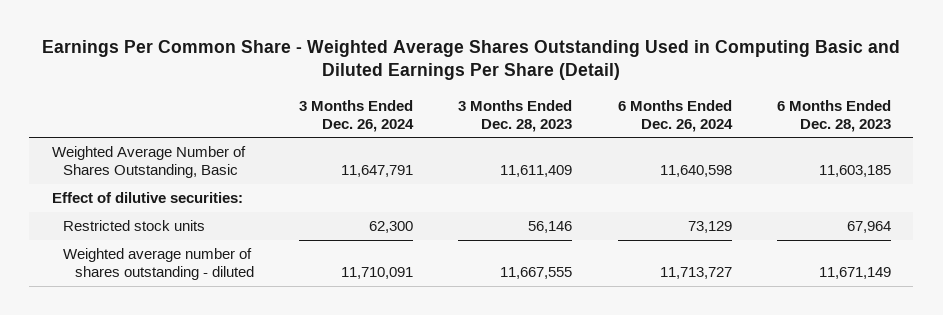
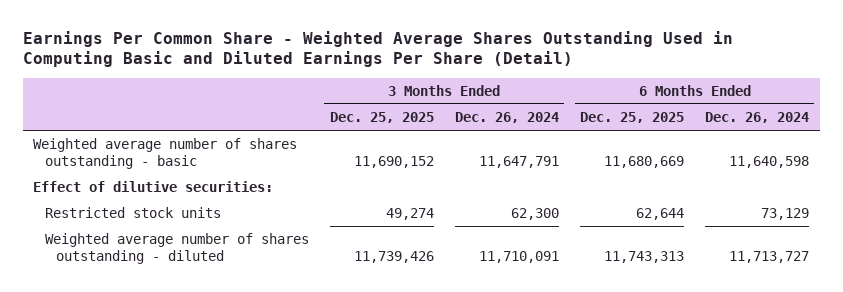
[458,99,573,132] 3 Months Ended Dec. 28, 2023 -> none
[776,99,891,132] 6 Months Ended Dec. 28, 2023 -> none
none -> [329,111,434,123] Dec. 25, 2025
none -> [579,111,684,123] Dec. 25, 2025
[52,146,247,179] Weighted Average Number of Shares Outstanding, Basic -> [33,138,298,169] Weighted average number of shares outstanding - basic

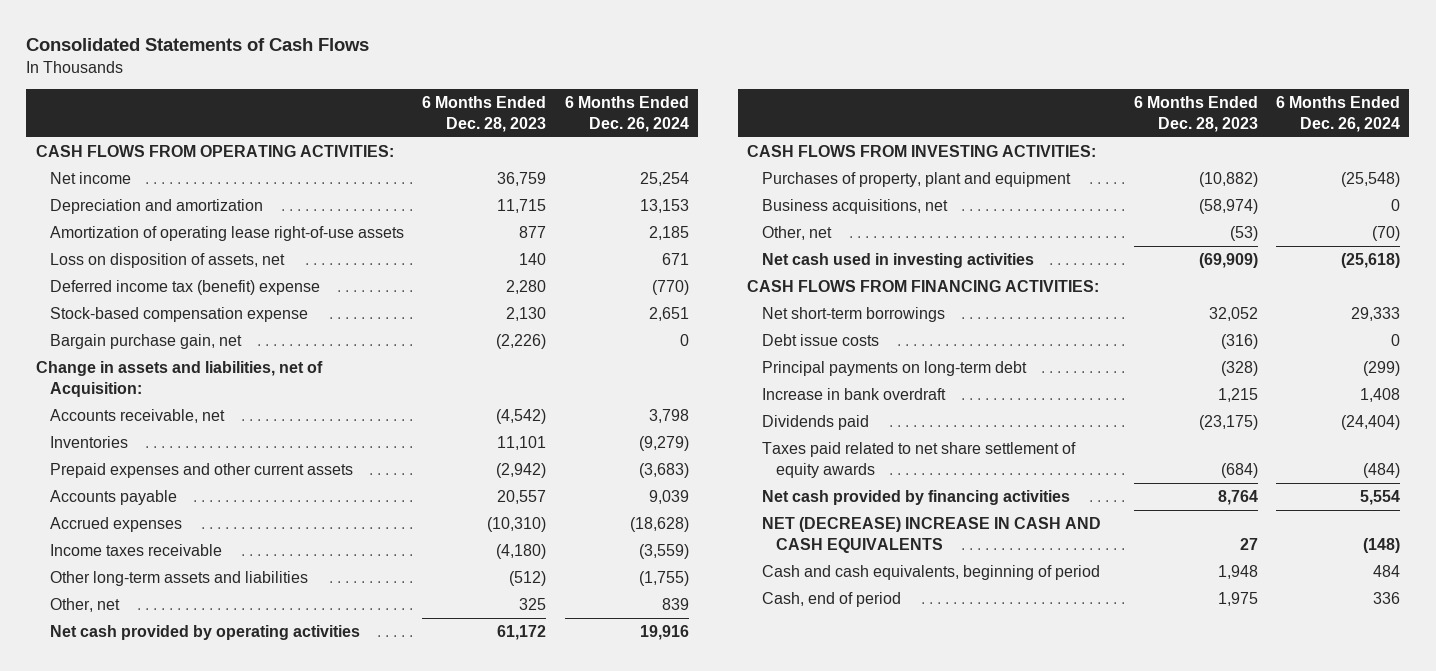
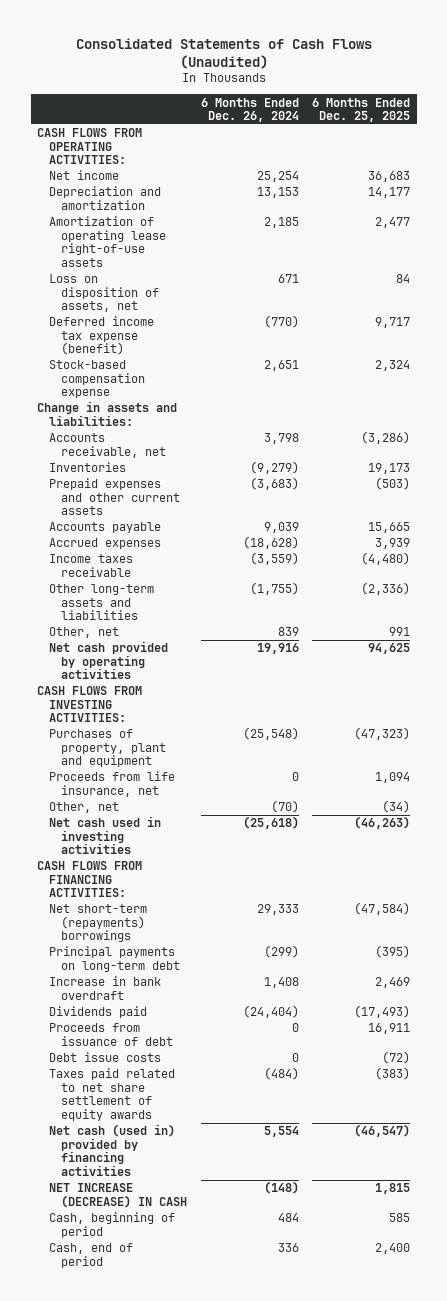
[26,38,370,52] Consolidated Statements of Cash Flows -> [75,37,372,69] Consolidated Statements of Cash Flows (Unaudited)
[422,96,547,132] 6 Months Ended Dec. 28, 2023 -> none
none -> [312,97,411,123] 6 Months Ended Dec. 25, 2025
[50,280,321,296] Deferred income tax (benefit) expense -> [49,316,155,356] Deferred income tax expense (benefit)
[50,334,243,350] Bargain purchase gain, net -> none
[35,361,323,397] Change in assets and liabilities, net of Acquisition: -> [37,401,178,426] Change in assets and liabilities:
[761,199,948,215] Business acquisitions, net -> none
none -> [49,771,176,797] Proceeds from life insurance, net
[761,307,945,323] Net short-term borrowings -> [49,904,148,943] Net short-term (repayments) borrowings
none -> [49,1023,174,1046] Proceeds from issuance of debt
[761,334,879,347] Debt issue costs -> [49,1052,162,1063] Debt issue costs
[761,490,1070,506] Net cash provided by financing activities -> [49,1124,176,1176] Net cash (used in) provided by financing activities
[761,517,1101,553] NET (DECREASE) INCREASE IN CASH AND CASH EQUIVALENTS -> [49,1183,188,1208] NET INCREASE (DECREASE) IN CASH
[761,565,1100,581] Cash and cash equivalents, beginning of period -> [49,1212,176,1238] Cash, beginning of period

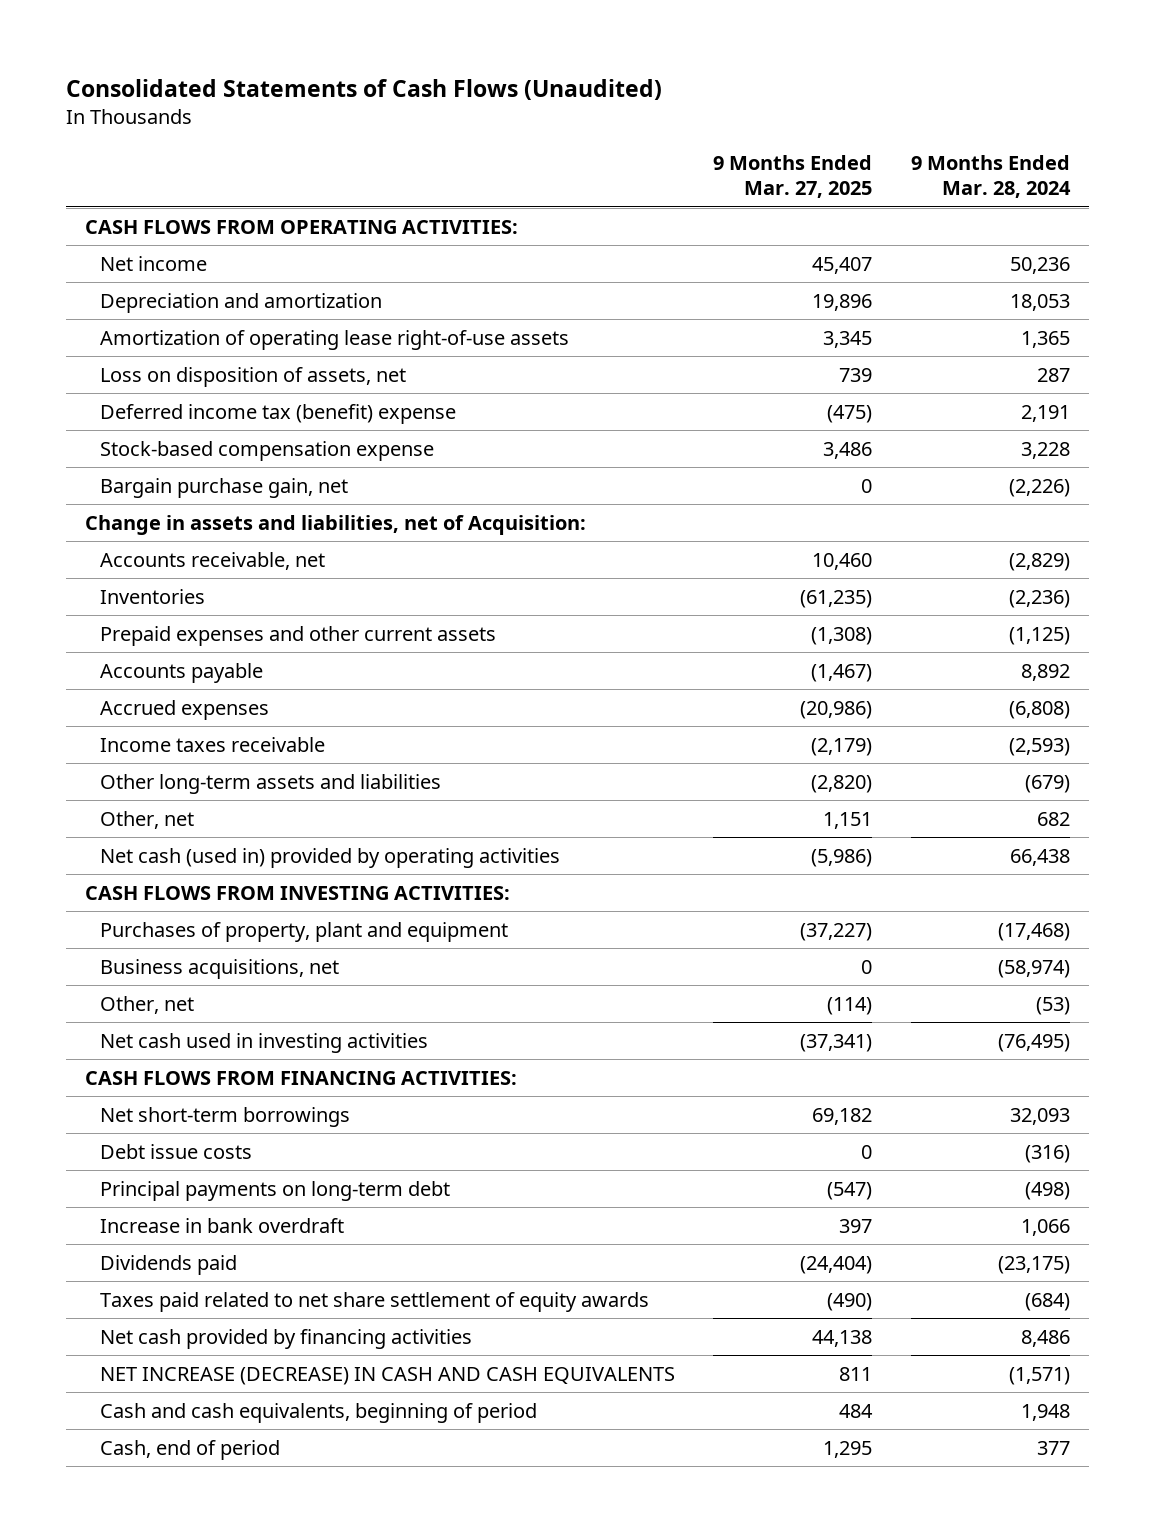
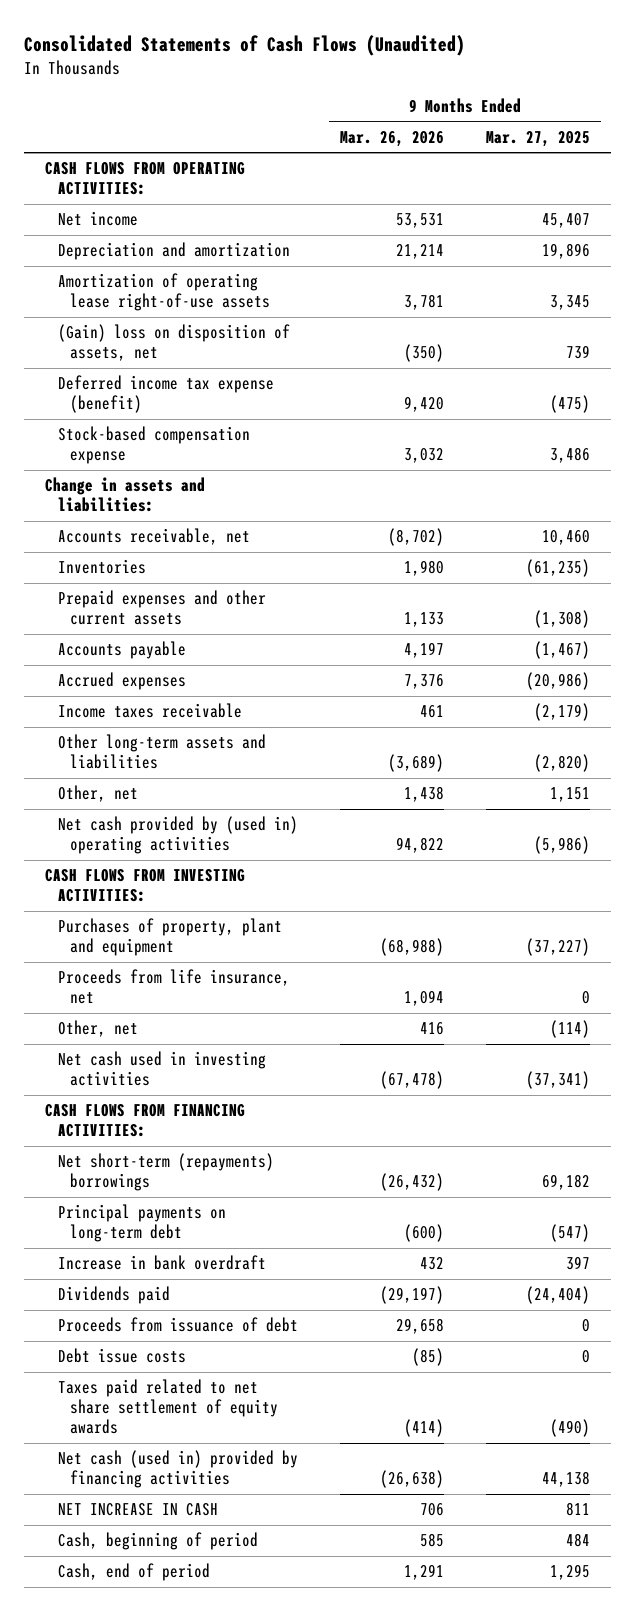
[910,154,1071,199] 9 Months Ended Mar. 28, 2024 -> none
none -> [339,130,444,147] Mar. 26, 2026
[99,366,406,387] Loss on disposition of assets, net -> [57,324,290,362] (Gain) loss on disposition of assets, net
[99,403,456,424] Deferred income tax (benefit) expense -> [57,375,274,414] Deferred income tax expense (benefit)
[99,477,348,498] Bargain purchase gain, net -> none
[84,514,586,535] Change in assets and liabilities, net of Acquisition: -> [45,477,206,513] Change in assets and liabilities:
[99,847,560,868] Net cash (used in) provided by operating activities -> [57,816,298,855] Net cash provided by (used in) operating activities
[99,958,339,979] Business acquisitions, net -> none
none -> [57,969,290,1005] Proceeds from life insurance, net
[99,1106,350,1127] Net short-term borrowings -> [57,1153,274,1192] Net short-term (repayments) borrowings
none -> [57,1317,298,1333] Proceeds from issuance of debt
[99,1143,252,1159] Debt issue costs -> [57,1348,186,1364] Debt issue costs
[99,1328,472,1349] Net cash provided by financing activities -> [57,1450,298,1489] Net cash (used in) provided by financing activities
[99,1366,675,1385] NET INCREASE (DECREASE) IN CASH AND CASH EQUIVALENTS -> [57,1503,218,1517] NET INCREASE IN CASH
[99,1402,537,1423] Cash and cash equivalents, beginning of period -> [57,1532,258,1551] Cash, beginning of period

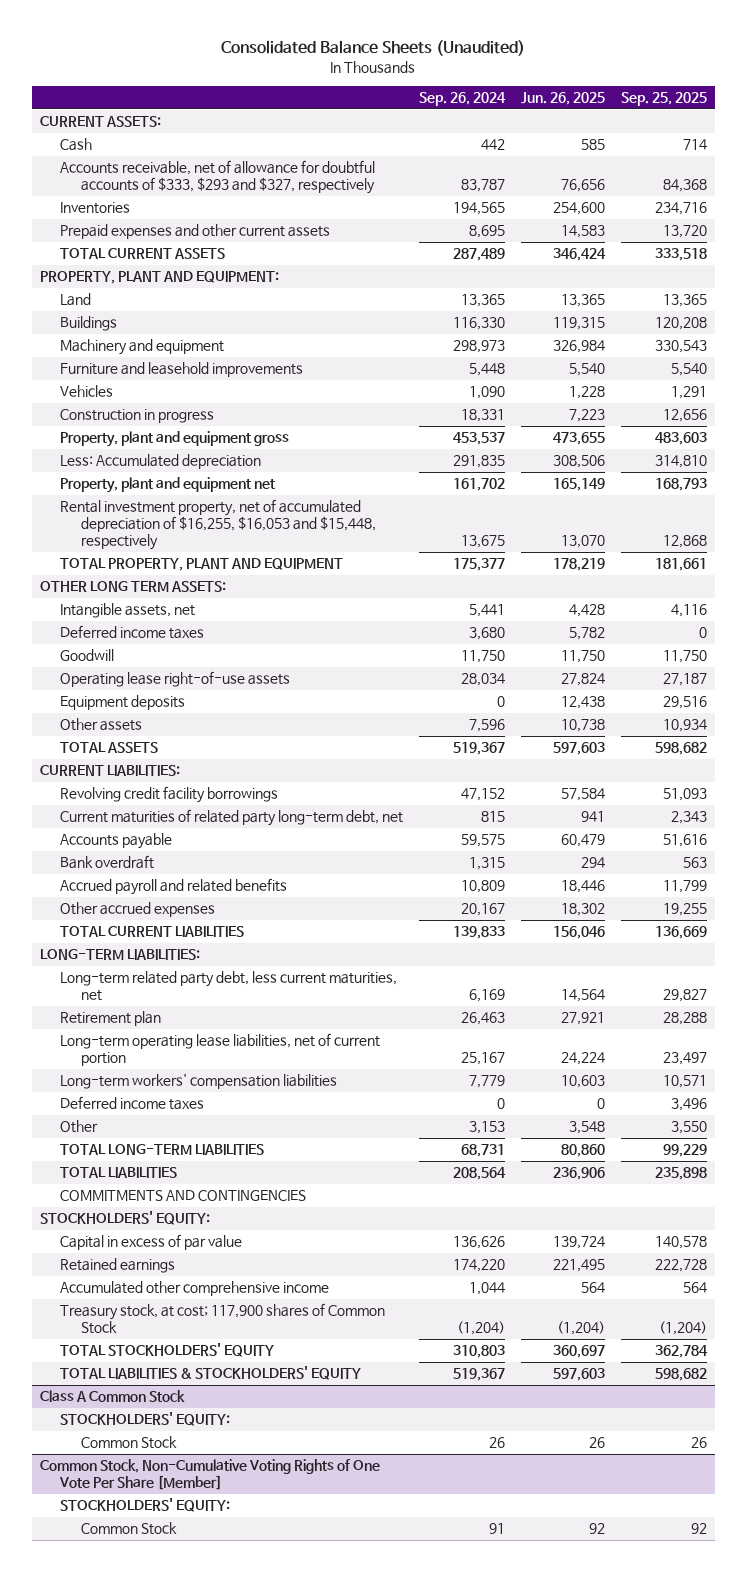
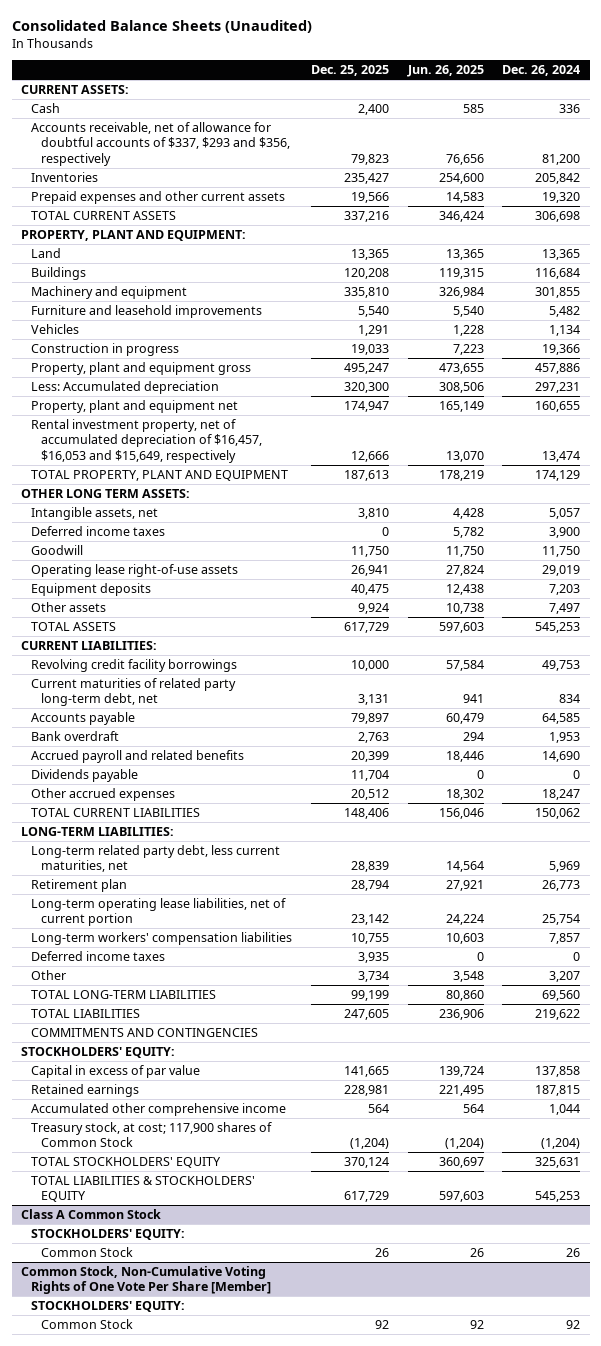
[419,92,507,107] Sep. 26, 2024 -> none
[620,92,707,107] Sep. 25, 2025 -> none
none -> [310,65,389,77] Dec. 25, 2025
none -> [502,65,581,77] Dec. 26, 2024
[60,160,376,195] Accounts receivable, net of allowance for doubtful accounts of $333, $293 and $327, respectively -> [30,122,290,166] Accounts receivable, net of allowance for doubtful accounts of $337, $293 and $356, respectively
[60,499,376,551] Rental investment property, net of accumulated depreciation of $16,255, $16,053 and $15,448, respectively -> [30,419,262,463] Rental investment property, net of accumulated depreciation of $16,457, $16,053 and $15,649, respectively
none -> [30,769,138,783] Dividends payable

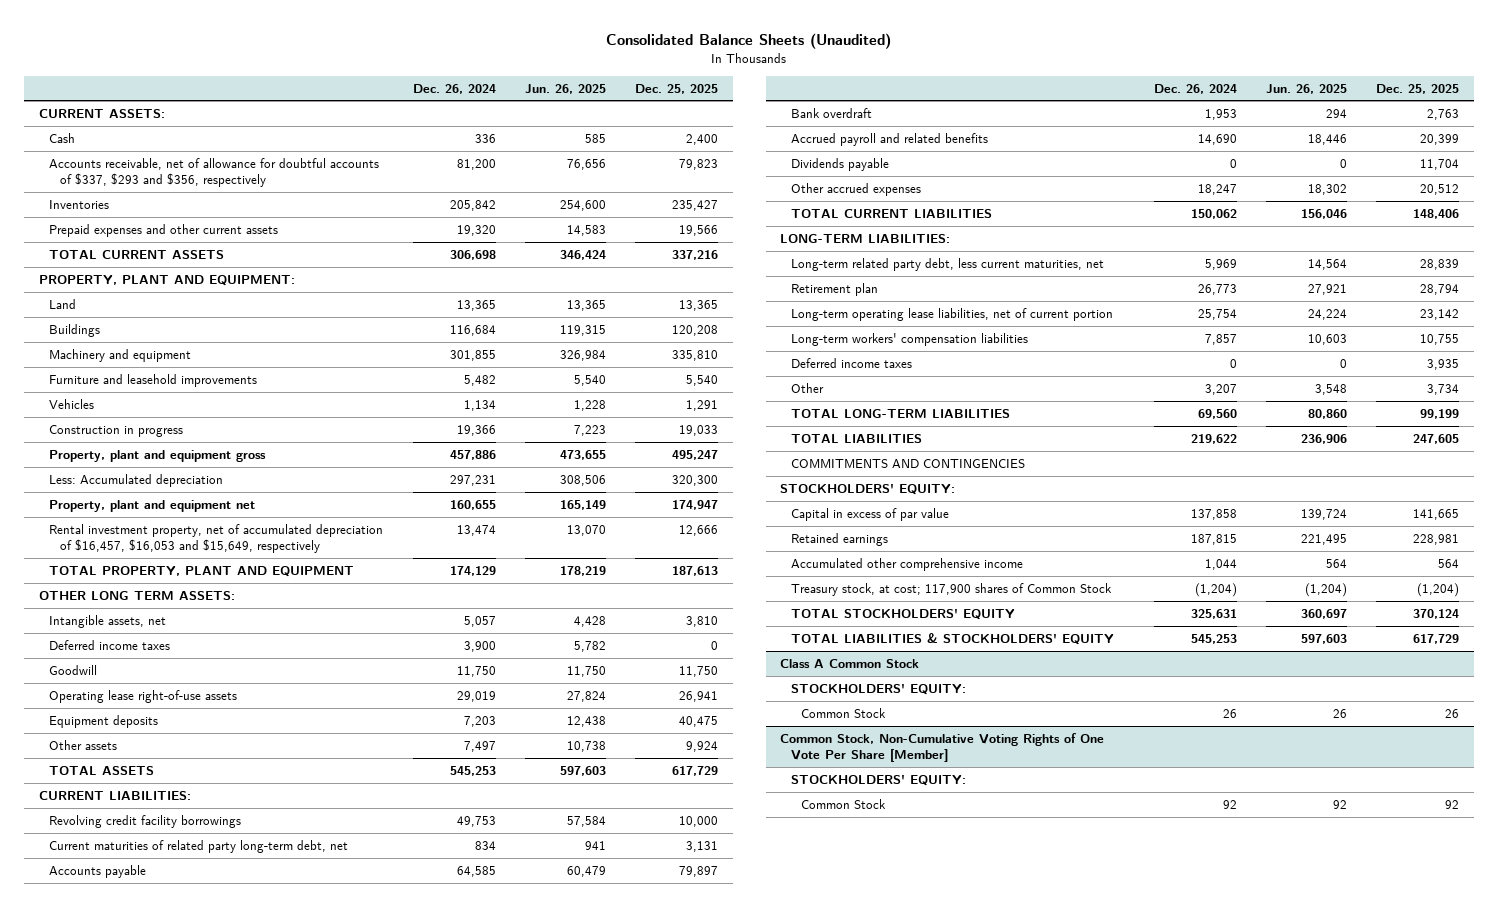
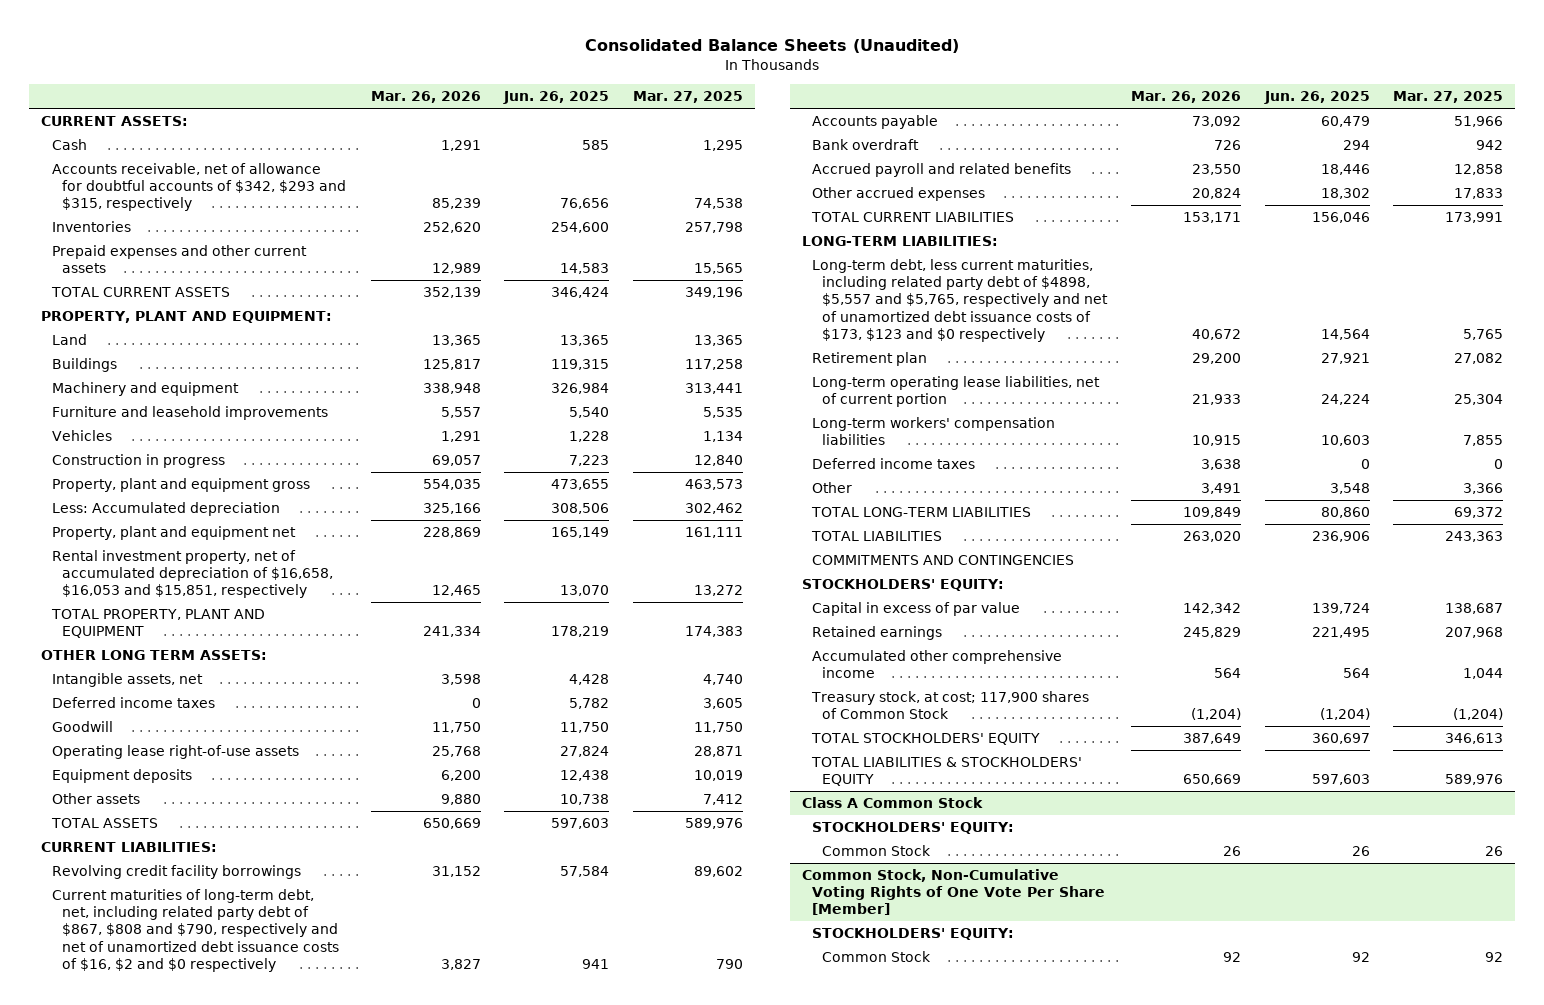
[412,83,496,94] Dec. 26, 2024 -> none
[634,83,718,94] Dec. 25, 2025 -> none
none -> [370,91,481,104] Mar. 26, 2026
none -> [632,91,743,104] Mar. 27, 2025
[49,157,380,188] Accounts receivable, net of allowance for doubtful accounts of $337, $293 and $356, respectively -> [51,163,347,212] Accounts receivable, net of allowance for doubtful accounts of $342, $293 and $315, respectively
[49,523,384,554] Rental investment property, net of accumulated depreciation of $16,457, $16,053 and $15,649, respectively -> [51,550,334,599] Rental investment property, net of accumulated depreciation of $16,658, $16,053 and $15,851, respectively
[49,839,349,853] Current maturities of related party long-term debt, net -> [51,889,340,972] Current maturities of long-term debt, net, including related party debt of $867, $808 and $790, respectively and net of unamortized debt issuance costs of $16, $2 and $0 respectively
[790,157,889,171] Dividends payable -> none
[790,257,1104,271] Long-term related party debt, less current maturities, net -> [811,259,1109,342] Long-term debt, less current maturities, including related party debt of $4898, $5,557 and $5,765, respectively and net of unamortized debt issuance costs of $173, $123 and $0 respectively

